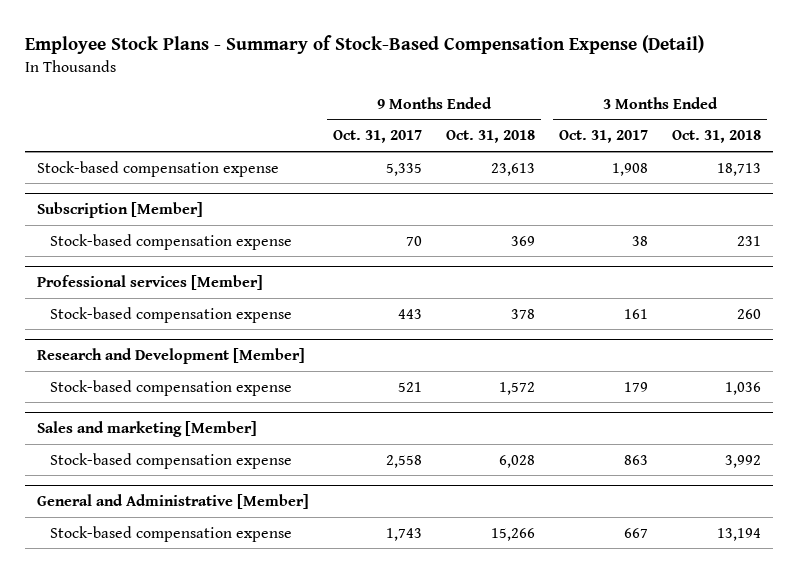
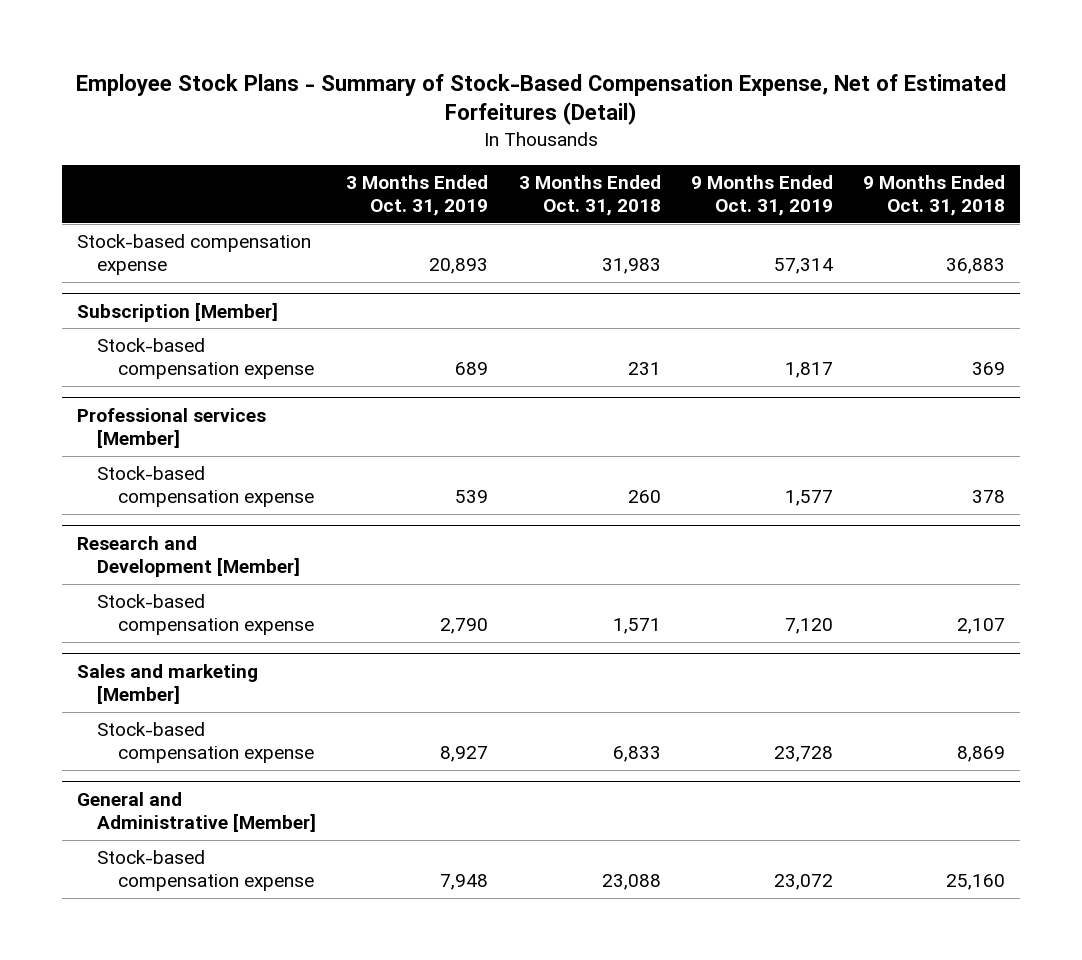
[24,35,704,55] Employee Stock Plans - Summary of Stock-Based Compensation Expense (Detail) -> [75,73,1006,126] Employee Stock Plans - Summary of Stock-Based Compensation Expense, Net of Estimated Forfeitures (Detail)
[333,130,423,144] Oct. 31, 2017 -> none
[559,130,649,144] Oct. 31, 2017 -> none
none -> [346,174,489,217] 3 Months Ended Oct. 31, 2019
none -> [690,174,833,217] 9 Months Ended Oct. 31, 2019
[491,162,536,176] 23,613 -> [945,258,1005,275] 36,883
[717,162,762,176] 18,713 -> [601,258,661,275] 31,983
[499,381,536,395] 1,572 -> [956,618,1005,635] 2,107
[725,381,762,395] 1,036 -> [612,618,661,635] 1,571
[499,454,536,468] 6,028 -> [956,746,1005,763] 8,869
[725,454,762,468] 3,992 -> [612,746,661,763] 6,833
[491,527,536,541] 15,266 -> [945,874,1005,891] 25,160
[717,527,762,541] 13,194 -> [601,874,661,891] 23,088

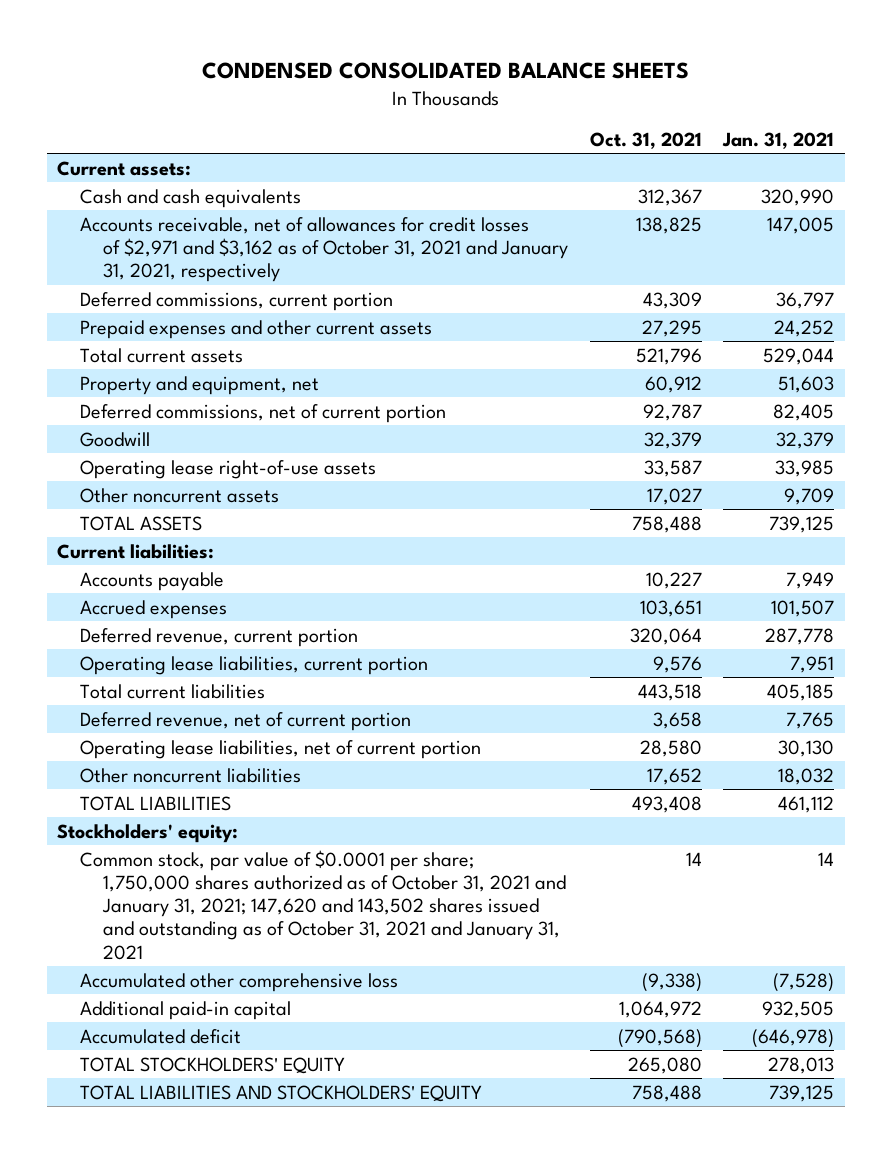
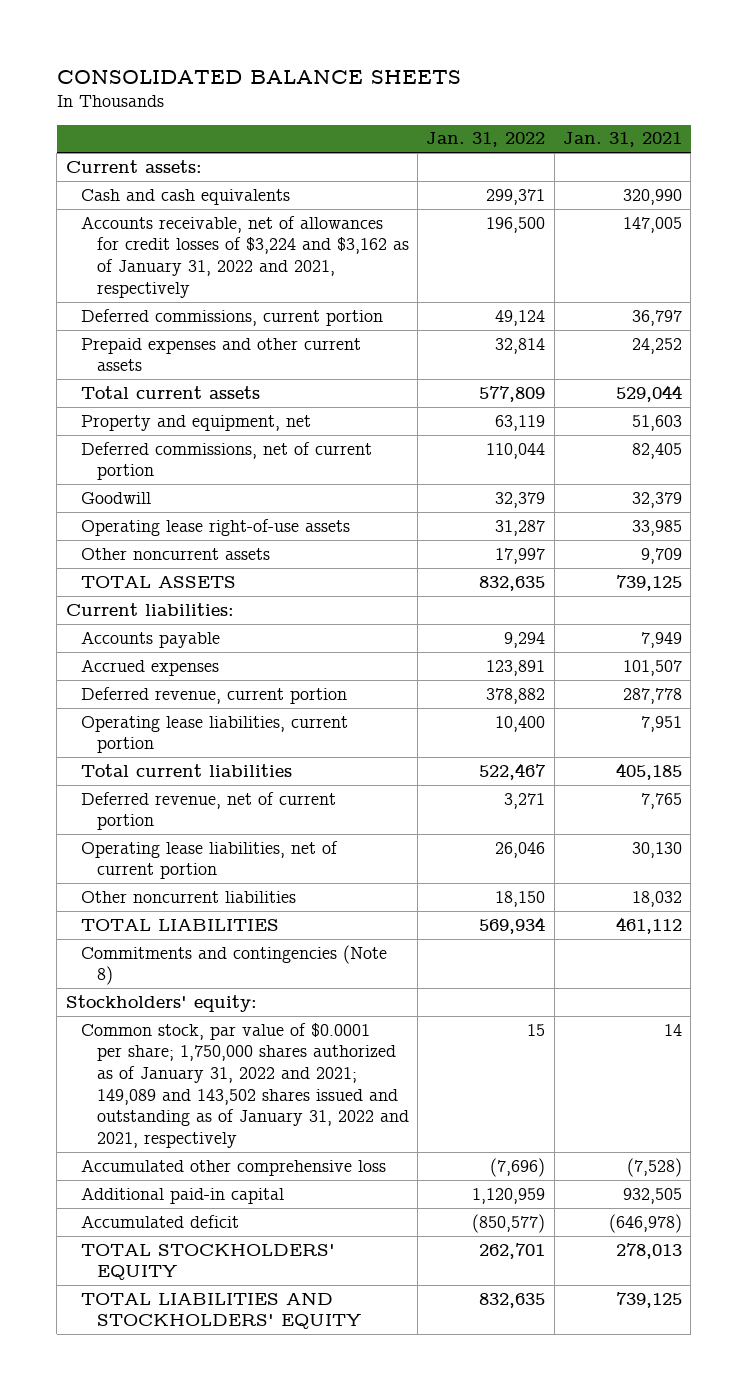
[201,61,689,79] CONDENSED CONSOLIDATED BALANCE SHEETS -> [56,69,461,84] CONSOLIDATED BALANCE SHEETS
[589,131,702,149] Oct. 31, 2021 -> none
none -> [426,132,546,148] Jan. 31, 2022
[80,216,569,283] Accounts receivable, net of allowances for credit losses of $2,971 and $3,162 as of October 31, 2021 and January 31, 2021, respectively -> [81,215,409,298] Accounts receivable, net of allowances for credit losses of $3,224 and $3,162 as of January 31, 2022 and 2021, respectively
none -> [81,944,388,986] Commitments and contingencies (Note 8)
[80,849,567,960] Common stock, par value of $0.0001 per share; 1,750,000 shares authorized as of October 31, 2021 and January 31, 2021; 147,620 and 143,502 shares issued and outstanding as of October 31, 2021 and January 31, 2021 -> [81,1022,409,1149] Common stock, par value of $0.0001 per share; 1,750,000 shares authorized as of January 31, 2022 and 2021; 149,089 and 143,502 shares issued and outstanding as of January 31, 2022 and 2021, respectively

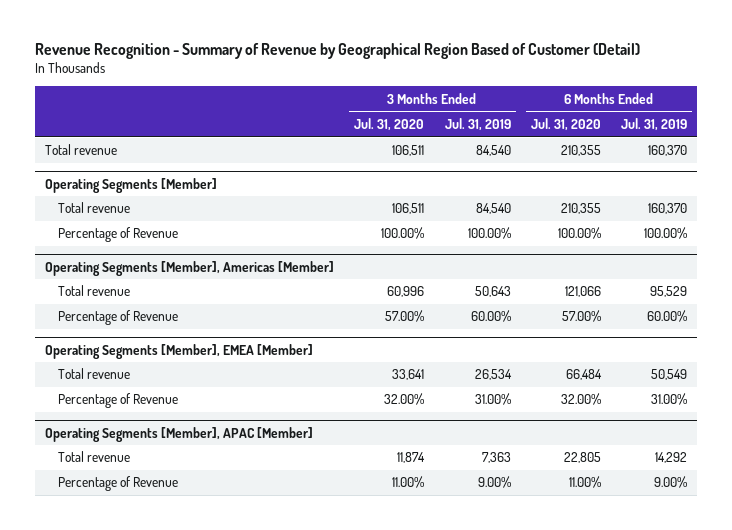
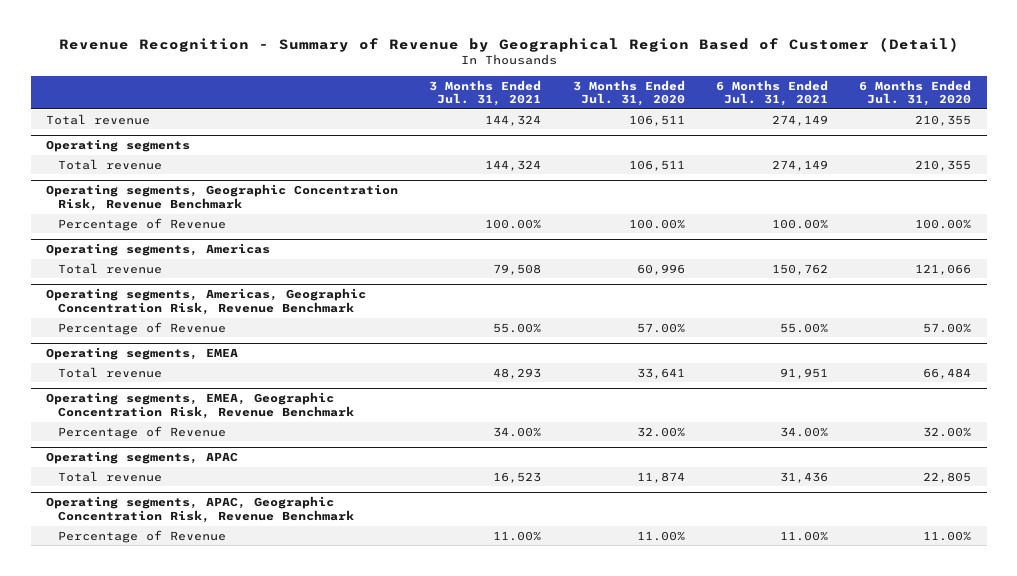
[444,118,511,132] Jul. 31, 2019 -> none
[621,118,688,132] Jul. 31, 2019 -> none
none -> [429,79,542,107] 3 Months Ended Jul. 31, 2021
none -> [715,79,828,107] 6 Months Ended Jul. 31, 2021
[44,177,217,193] Operating Segments [Member] -> [46,139,191,153] Operating segments
none -> [46,184,399,212] Operating segments, Geographic Concentration Risk, Revenue Benchmark
[44,260,334,276] Operating Segments [Member], Americas [Member] -> [46,243,271,257] Operating segments, Americas
none -> [46,288,367,316] Operating segments, Americas, Geographic Concentration Risk, Revenue Benchmark
[44,343,313,359] Operating Segments [Member], EMEA [Member] -> [46,347,239,361] Operating segments, EMEA
none -> [46,392,354,420] Operating segments, EMEA, Geographic Concentration Risk, Revenue Benchmark
[44,426,313,442] Operating Segments [Member], APAC [Member] -> [46,451,239,465] Operating segments, APAC
none -> [46,496,354,524] Operating segments, APAC, Geographic Concentration Risk, Revenue Benchmark

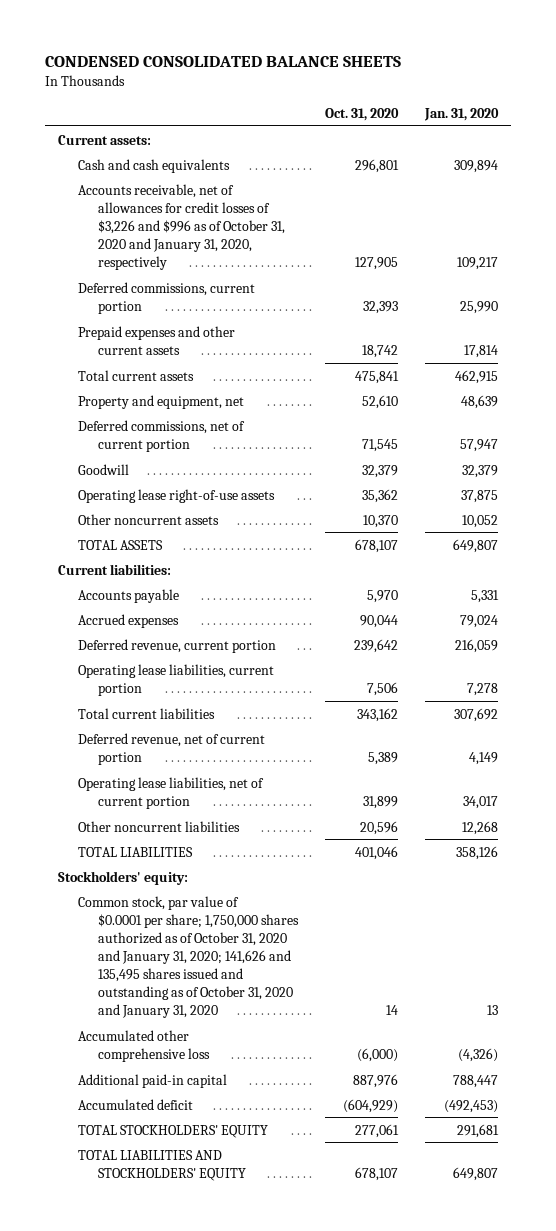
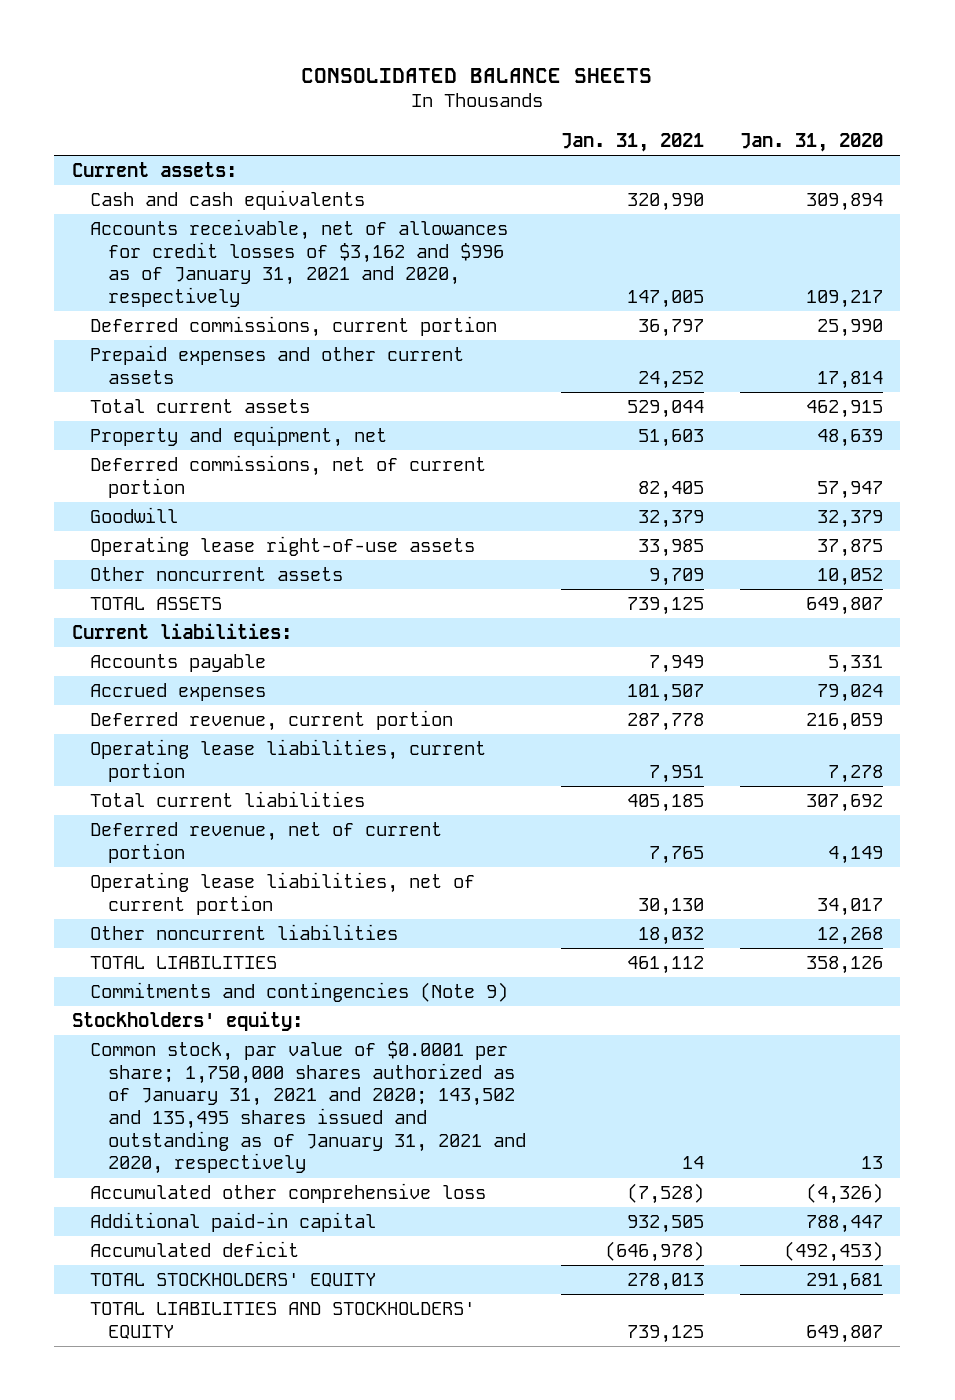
[44,55,401,67] CONDENSED CONSOLIDATED BALANCE SHEETS -> [301,67,653,83] CONSOLIDATED BALANCE SHEETS
[324,107,399,121] Oct. 31, 2020 -> none
none -> [561,132,705,152] Jan. 31, 2021
[78,183,286,271] Accounts receivable, net of allowances for credit losses of $3,226 and $996 as of October 31, 2020 and January 31, 2020, respectively -> [89,219,508,308] Accounts receivable, net of allowances for credit losses of $3,162 and $996 as of January 31, 2021 and 2020, respectively
none -> [89,982,508,1003] Commitments and contingencies (Note 9)
[78,895,300,1019] Common stock, par value of $0.0001 per share; 1,750,000 shares authorized as of October 31, 2020 and January 31, 2020; 141,626 and 135,495 shares issued and outstanding as of October 31, 2020 and January 31, 2020 -> [89,1041,526,1175] Common stock, par value of $0.0001 per share; 1,750,000 shares authorized as of January 31, 2021 and 2020; 143,502 and 135,495 shares issued and outstanding as of January 31, 2021 and 2020, respectively

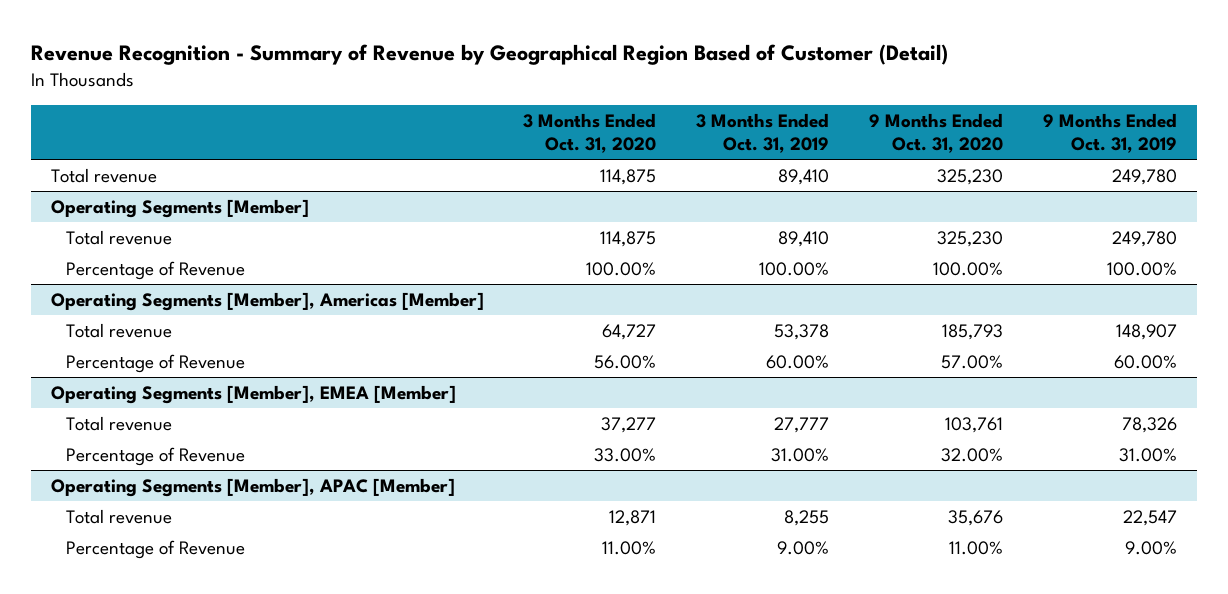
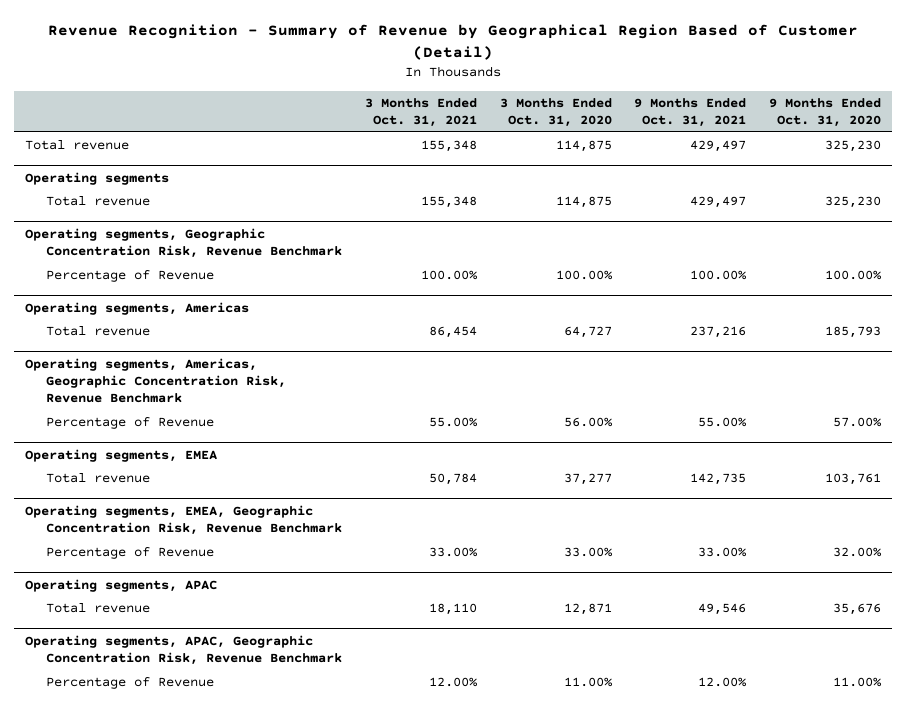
[696,113,830,153] 3 Months Ended Oct. 31, 2019 -> none
[1043,113,1178,153] 9 Months Ended Oct. 31, 2019 -> none
none -> [364,97,477,127] 3 Months Ended Oct. 31, 2021
none -> [634,97,747,127] 9 Months Ended Oct. 31, 2021
[50,198,309,218] Operating Segments [Member] -> [24,171,169,185] Operating segments
none -> [24,227,343,258] Operating segments, Geographic Concentration Risk, Revenue Benchmark
[50,291,484,311] Operating Segments [Member], Americas [Member] -> [24,301,249,315] Operating segments, Americas
none -> [24,357,287,404] Operating segments, Americas, Geographic Concentration Risk, Revenue Benchmark
[50,384,456,404] Operating Segments [Member], EMEA [Member] -> [24,448,217,462] Operating segments, EMEA
none -> [24,504,343,535] Operating segments, EMEA, Geographic Concentration Risk, Revenue Benchmark
[50,477,455,497] Operating Segments [Member], APAC [Member] -> [24,578,217,592] Operating segments, APAC
none -> [24,634,343,665] Operating segments, APAC, Geographic Concentration Risk, Revenue Benchmark

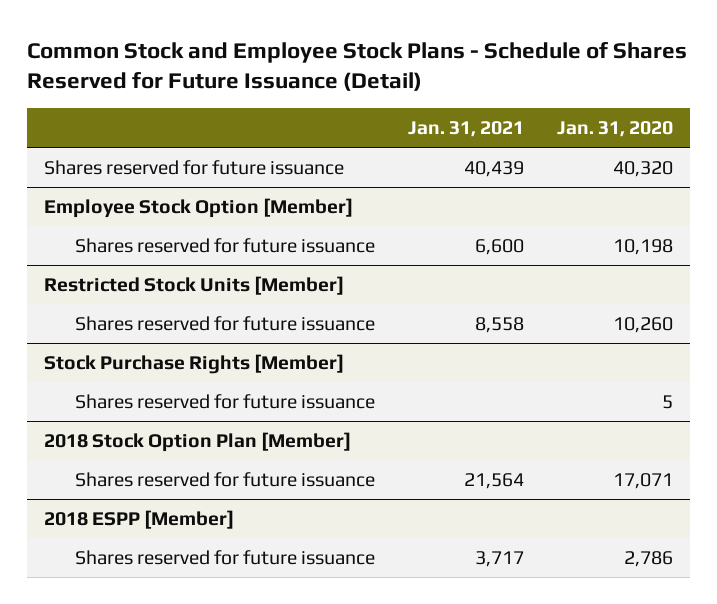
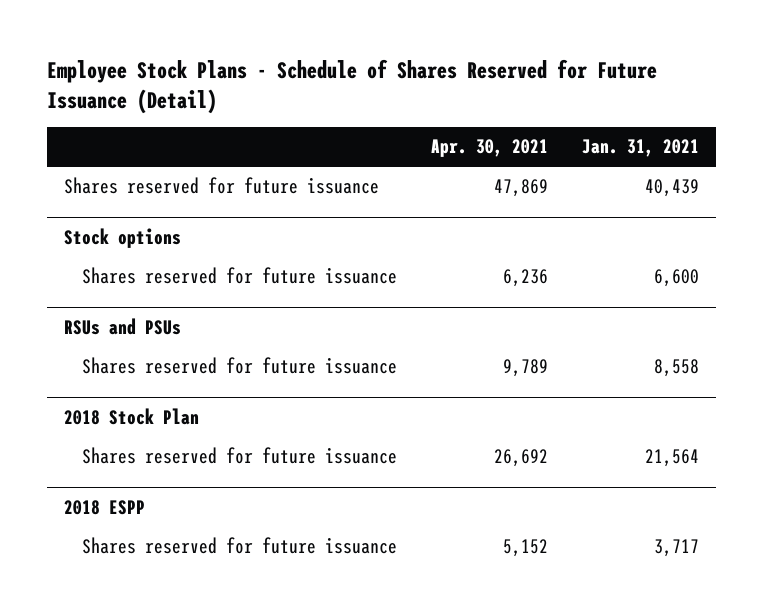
[27,41,688,92] Common Stock and Employee Stock Plans - Schedule of Shares Reserved for Future Issuance (Detail) -> [47,58,658,114] Employee Stock Plans - Schedule of Shares Reserved for Future Issuance (Detail)
[557,120,674,137] Jan. 31, 2020 -> none
none -> [431,139,549,158] Apr. 30, 2021
[44,198,354,219] Employee Stock Option [Member] -> [64,228,182,249] Stock options
[44,276,345,296] Restricted Stock Units [Member] -> none
none -> [64,318,182,336] RSUs and PSUs
[44,354,345,375] Stock Purchase Rights [Member] -> none
[74,394,375,410] Shares reserved for future issuance -> none
[44,432,352,453] 2018 Stock Option Plan [Member] -> [64,408,200,426] 2018 Stock Plan
[44,510,235,530] 2018 ESPP [Member] -> [64,500,146,516] 2018 ESPP

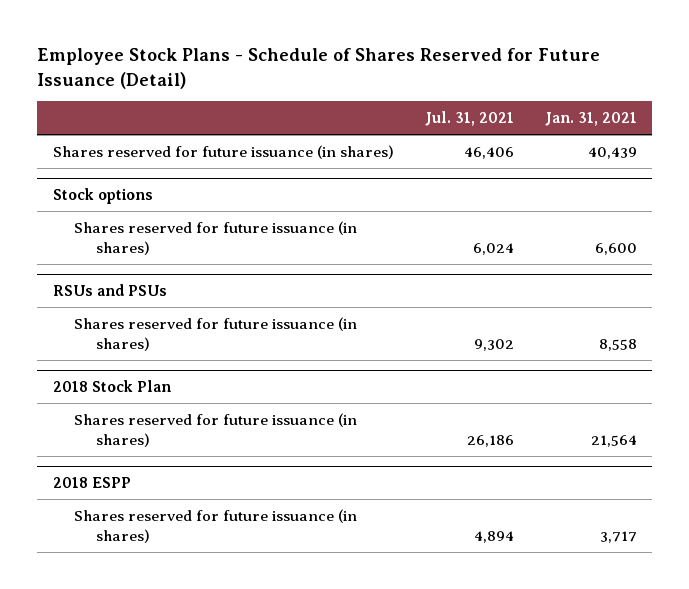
[431,139,549,158] Apr. 30, 2021 -> none
none -> [424,111,514,127] Jul. 31, 2021
[64,177,380,195] Shares reserved for future issuance -> [52,144,394,159] Shares reserved for future issuance (in shares)
[81,267,397,285] Shares reserved for future issuance -> [74,220,358,255] Shares reserved for future issuance (in shares)
[81,357,397,375] Shares reserved for future issuance -> [74,316,358,351] Shares reserved for future issuance (in shares)
[81,447,397,465] Shares reserved for future issuance -> [74,412,358,447] Shares reserved for future issuance (in shares)
[81,537,397,555] Shares reserved for future issuance -> [74,508,358,543] Shares reserved for future issuance (in shares)

